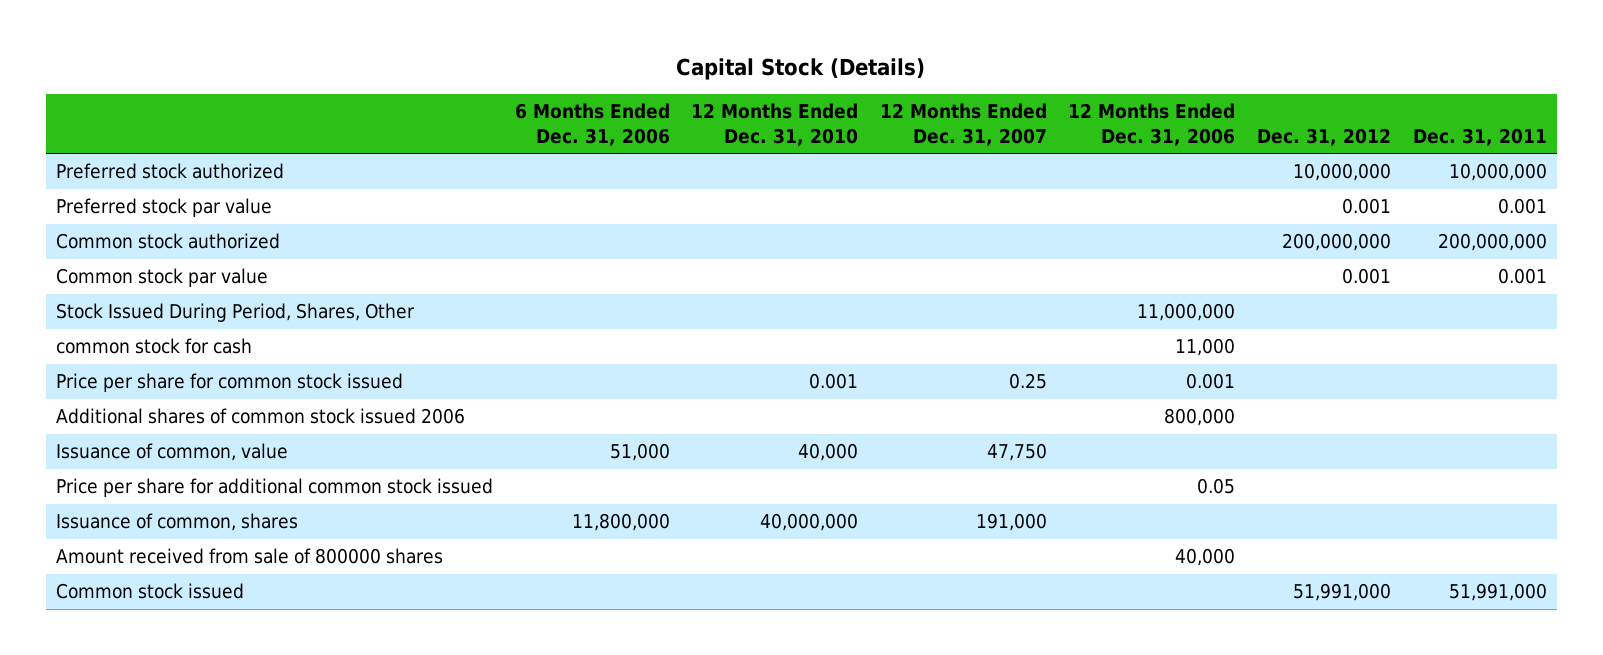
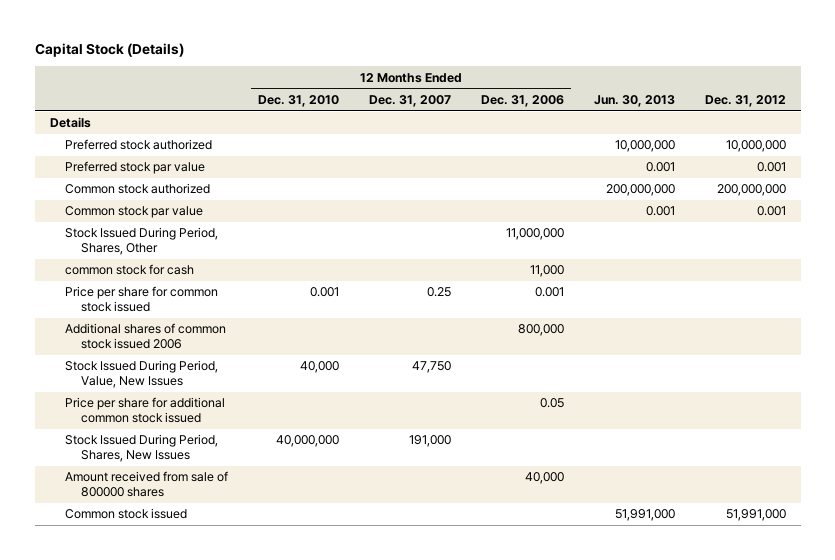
[514,103,670,146] 6 Months Ended Dec. 31, 2006 -> none
[1412,127,1547,146] Dec. 31, 2011 -> none
none -> [593,94,675,107] Jun. 30, 2013
none -> [49,117,91,129] Details
[56,443,289,462] Issuance of common, value -> [65,360,219,389] Stock Issued During Period, Value, New Issues
[56,513,299,532] Issuance of common, shares -> [65,434,219,463] Stock Issued During Period, Shares, New Issues

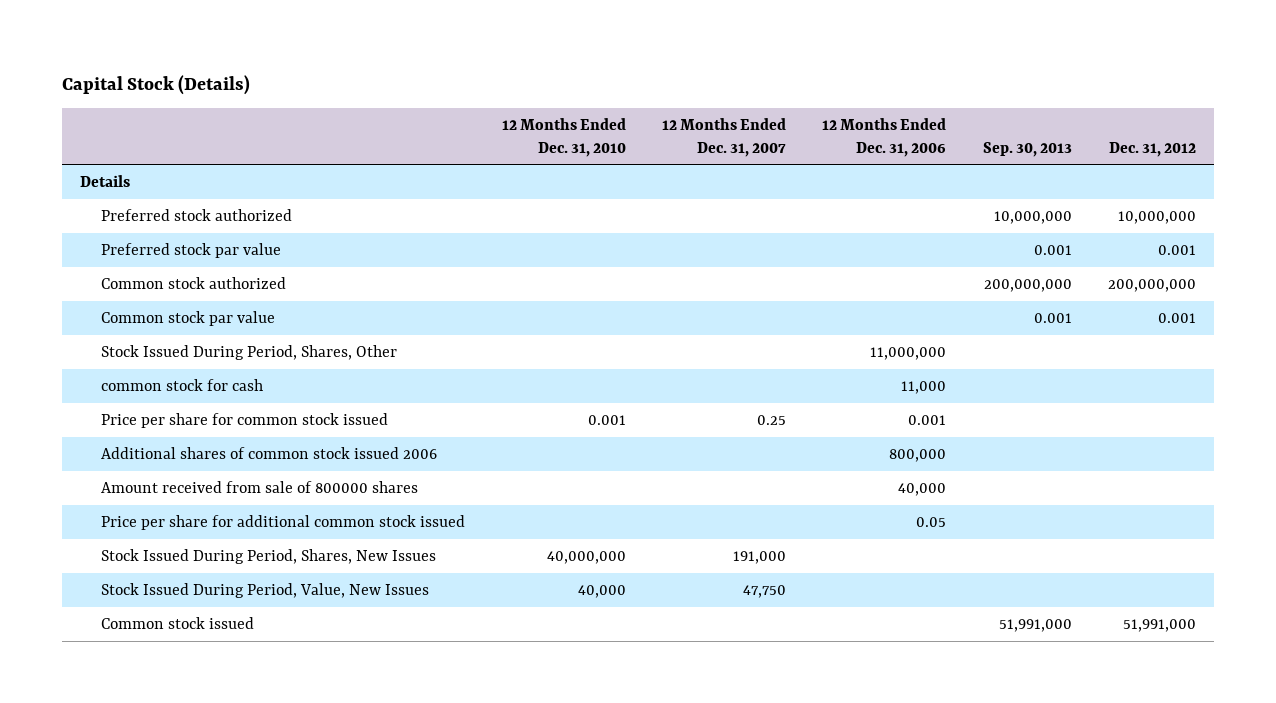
[593,94,675,107] Jun. 30, 2013 -> none
none -> [982,141,1072,157] Sep. 30, 2013
[65,471,229,498] Amount received from sale of 800000 shares -> [101,481,419,494] Amount received from sale of 800000 shares
[65,360,219,389] Stock Issued During Period, Value, New Issues -> [101,583,430,599] Stock Issued During Period, Value, New Issues

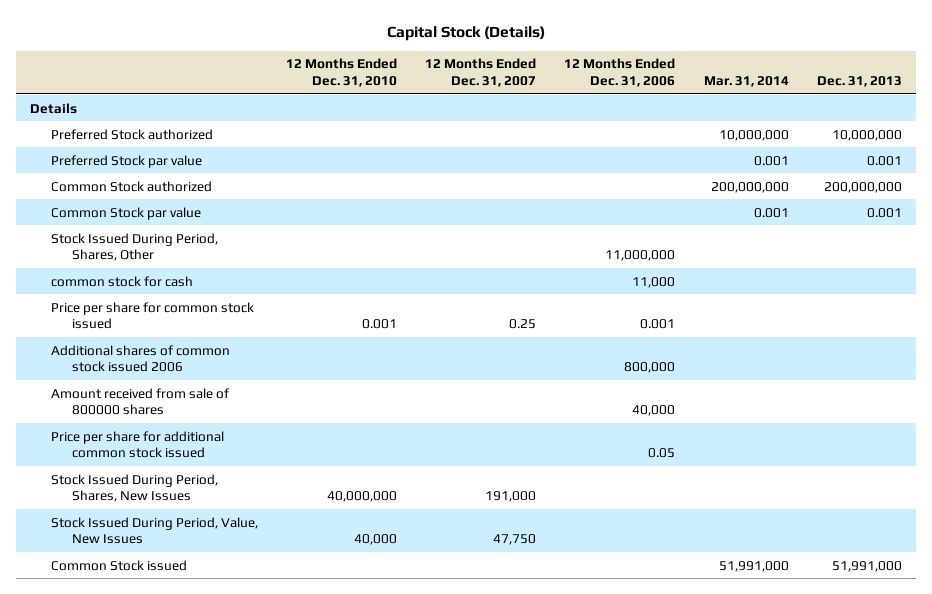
[982,141,1072,157] Sep. 30, 2013 -> none
[1109,141,1197,157] Dec. 31, 2012 -> none
none -> [703,75,789,87] Mar. 31, 2014
none -> [816,75,902,87] Dec. 31, 2013
[101,209,293,222] Preferred stock authorized -> [51,128,214,140] Preferred Stock authorized
[101,243,282,259] Preferred stock par value -> [51,154,203,168] Preferred Stock par value
[101,277,287,290] Common stock authorized -> [51,180,213,192] Common Stock authorized
[101,311,276,327] Common stock par value -> [51,206,202,220] Common Stock par value
[101,617,255,630] Common stock issued -> [51,559,188,571] Common Stock issued

